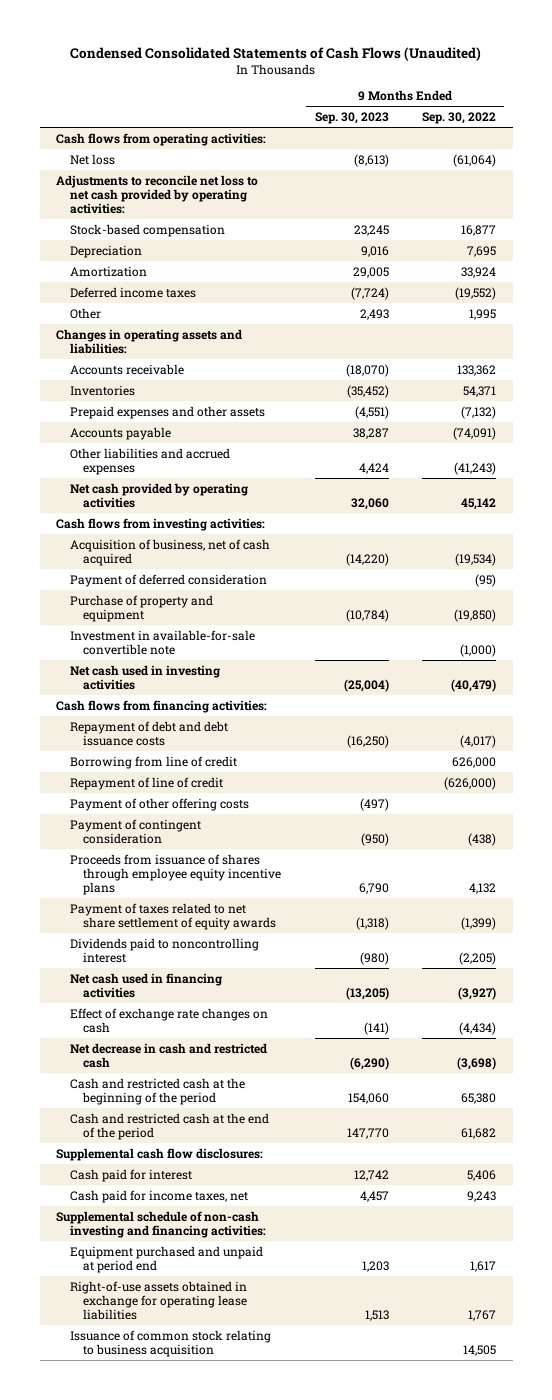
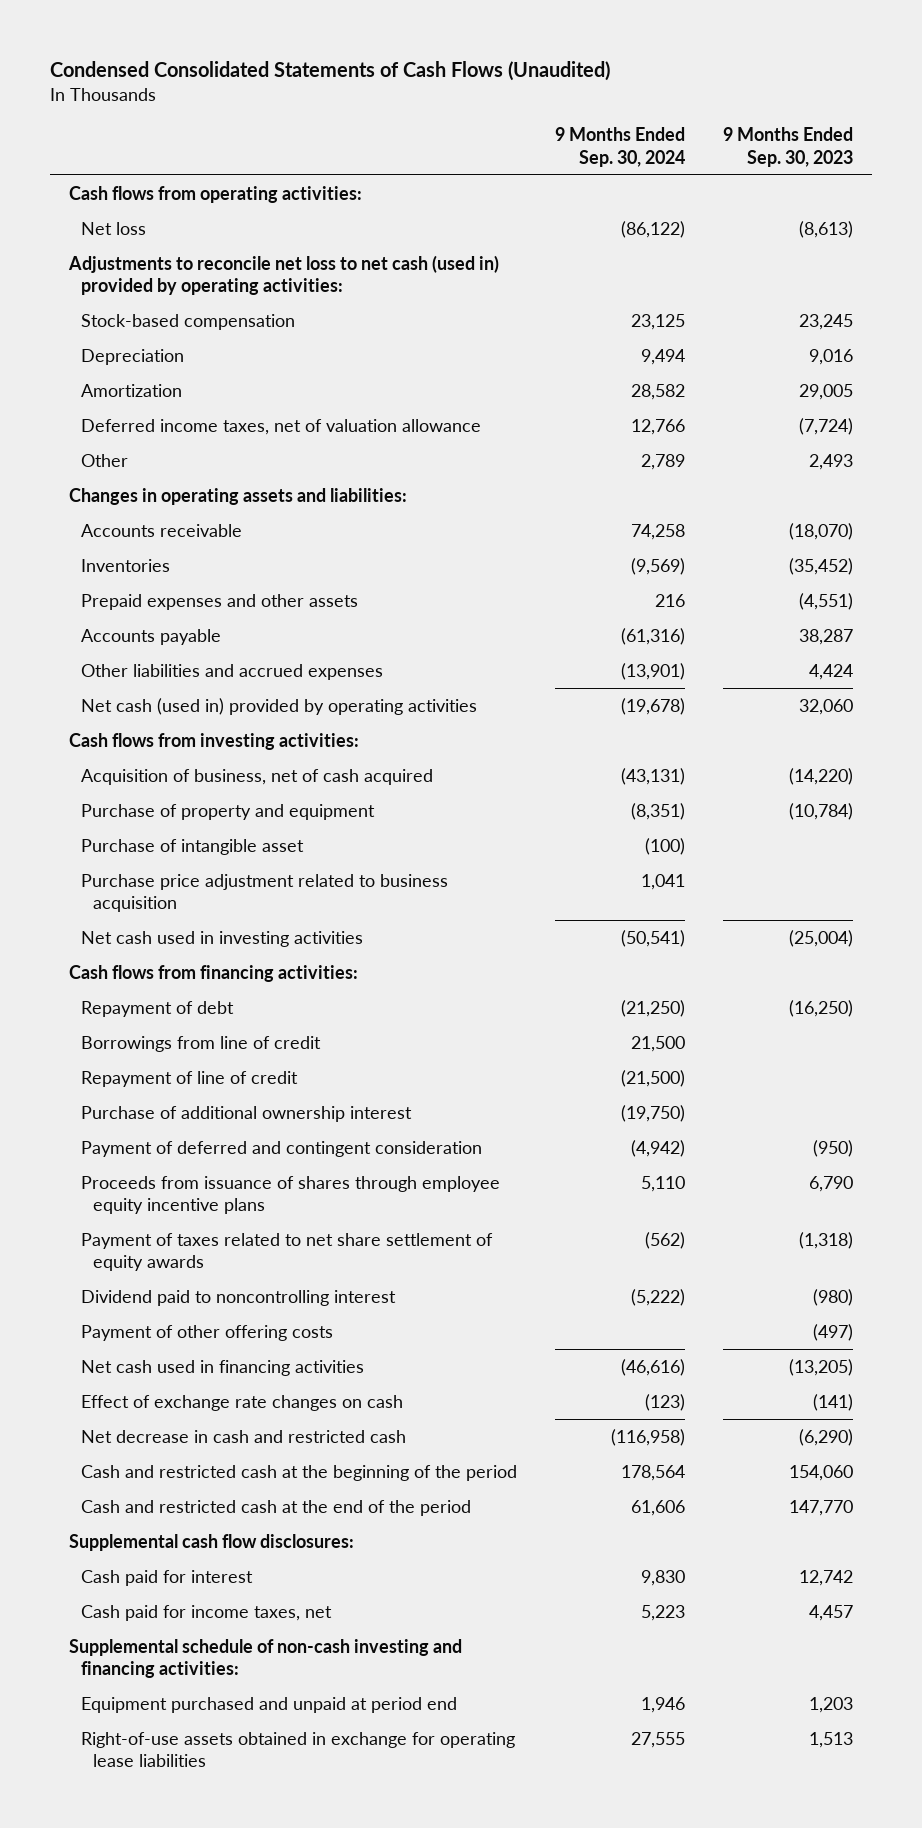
[421,112,496,125] Sep. 30, 2022 -> none
none -> [555,127,686,167] 9 Months Ended Sep. 30, 2024
[56,174,259,215] Adjustments to reconcile net loss to net cash provided by operating activities: -> [68,254,500,295] Adjustments to reconcile net loss to net cash (used in) provided by operating activities:
[69,286,196,298] Deferred income taxes -> [81,418,482,435] Deferred income taxes, net of valuation allowance
[69,482,248,508] Net cash provided by operating activities -> [81,697,478,715] Net cash (used in) provided by operating activities
[69,573,267,587] Payment of deferred consideration -> none
[69,629,255,655] Investment in available-for-sale convertible note -> none
none -> [81,838,305,855] Purchase of intangible asset
none -> [81,873,449,912] Purchase price adjustment related to business acquisition
[69,720,228,746] Repayment of debt and debt issuance costs -> [81,1000,235,1017] Repayment of debt
[69,755,237,769] Borrowing from line of credit -> [81,1035,322,1052] Borrowings from line of credit
none -> [81,1105,413,1122] Purchase of additional ownership interest
[69,818,201,844] Payment of contingent consideration -> [81,1140,483,1157] Payment of deferred and contingent consideration
[69,937,259,963] Dividends paid to noncontrolling interest -> [81,1289,397,1306] Dividend paid to noncontrolling interest
[69,797,249,811] Payment of other offering costs -> [81,1324,334,1341] Payment of other offering costs
[69,1329,271,1357] Issuance of common stock relating to business acquisition -> none

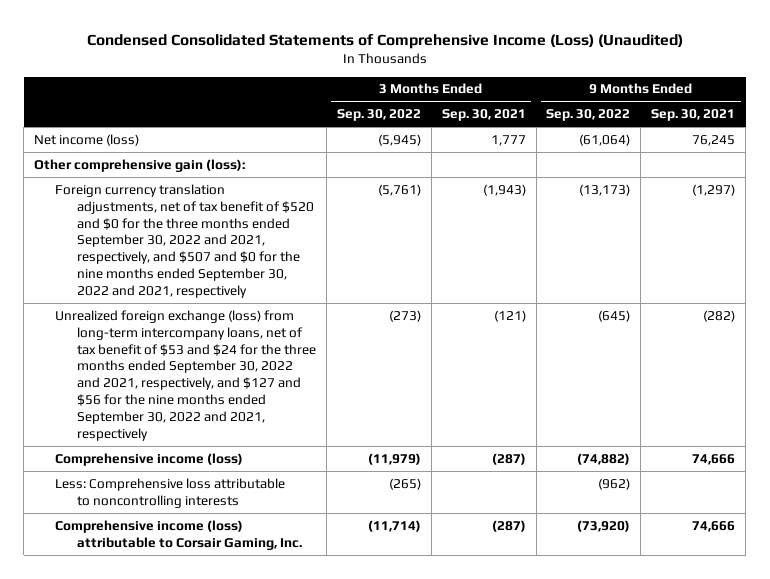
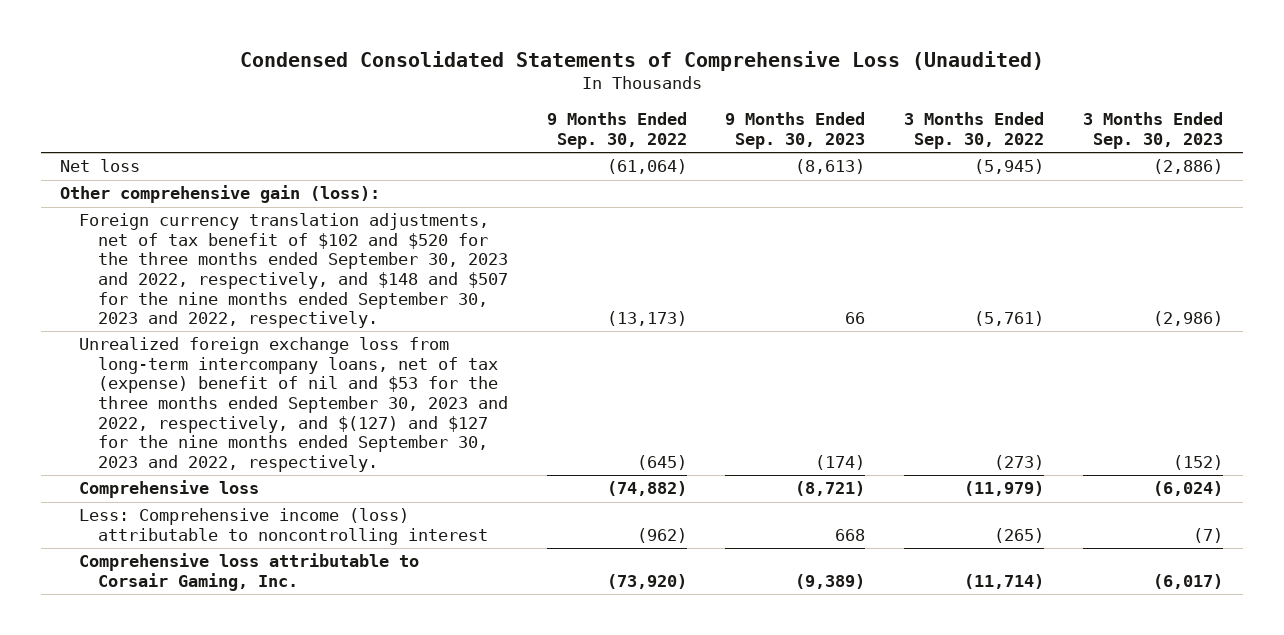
[86,33,683,49] Condensed Consolidated Statements of Comprehensive Income (Loss) (Unaudited) -> [239,50,1044,71] Condensed Consolidated Statements of Comprehensive Loss (Unaudited)
[441,109,526,122] Sep. 30, 2021 -> none
[651,109,736,122] Sep. 30, 2021 -> none
none -> [725,112,866,149] 9 Months Ended Sep. 30, 2023
none -> [1083,112,1224,149] 3 Months Ended Sep. 30, 2023
[34,133,140,146] Net income (loss) -> [60,159,141,173] Net loss
[55,183,314,299] Foreign currency translation adjustments, net of tax benefit of $520 and $0 for the three months ended September 30, 2022 and 2021, respectively, and $507 and $0 for the nine months ended September 30, 2022 and 2021, respectively -> [78,213,508,329] Foreign currency translation adjustments, net of tax benefit of $102 and $520 for the three months ended September 30, 2023 and 2022, respectively, and $148 and $507 for the nine months ended September 30, 2023 and 2022, respectively.
[55,309,316,441] Unrealized foreign exchange (loss) from long-term intercompany loans, net of tax benefit of $53 and $24 for the three months ended September 30, 2022 and 2021, respectively, and $127 and $56 for the nine months ended September 30, 2022 and 2021, respectively -> [78,337,508,472] Unrealized foreign exchange loss from long-term intercompany loans, net of tax (expense) benefit of nil and $53 for the three months ended September 30, 2023 and 2022, respectively, and $(127) and $127 for the nine months ended September 30, 2023 and 2022, respectively.
[55,452,244,466] Comprehensive income (loss) -> [78,480,259,499] Comprehensive loss
[55,477,286,508] Less: Comprehensive loss attributable to noncontrolling interests -> [78,508,488,545] Less: Comprehensive income (loss) attributable to noncontrolling interest
[55,519,302,550] Comprehensive income (loss) attributable to Corsair Gaming, Inc. -> [78,553,419,591] Comprehensive loss attributable to Corsair Gaming, Inc.

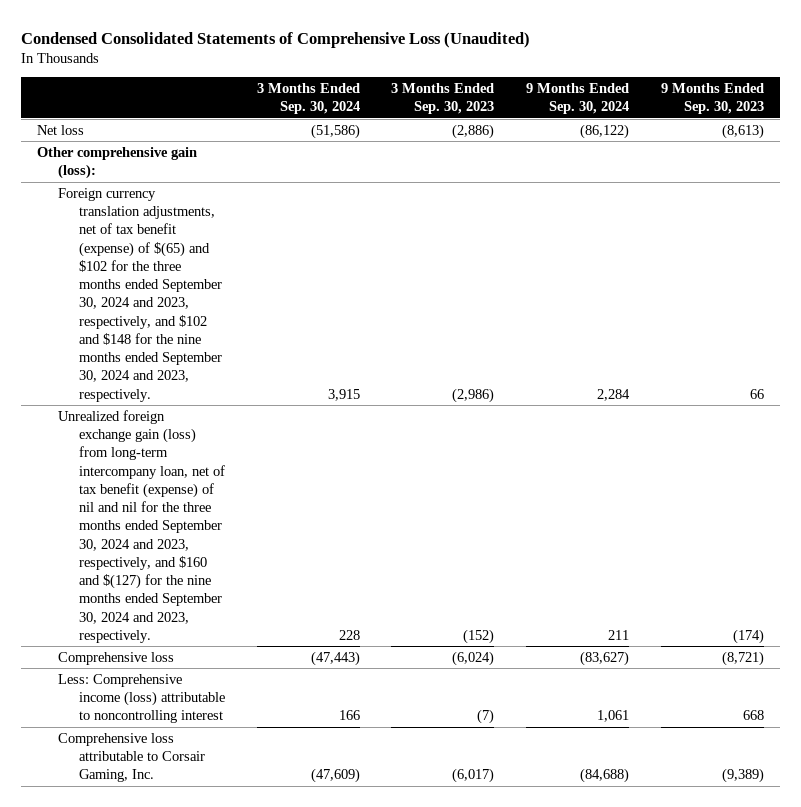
[546,112,687,149] 9 Months Ended Sep. 30, 2022 -> none
[904,112,1045,149] 3 Months Ended Sep. 30, 2022 -> none
none -> [256,83,360,115] 3 Months Ended Sep. 30, 2024
none -> [525,83,629,115] 9 Months Ended Sep. 30, 2024
[78,213,508,329] Foreign currency translation adjustments, net of tax benefit of $102 and $520 for the three months ended September 30, 2023 and 2022, respectively, and $148 and $507 for the nine months ended September 30, 2023 and 2022, respectively. -> [58,187,222,402] Foreign currency translation adjustments, net of tax benefit (expense) of $(65) and $102 for the three months ended September 30, 2024 and 2023, respectively, and $102 and $148 for the nine months ended September 30, 2024 and 2023, respectively.
[78,337,508,472] Unrealized foreign exchange loss from long-term intercompany loans, net of tax (expense) benefit of nil and $53 for the three months ended September 30, 2023 and 2022, respectively, and $(127) and $127 for the nine months ended September 30, 2023 and 2022, respectively. -> [58,409,225,643] Unrealized foreign exchange gain (loss) from long-term intercompany loan, net of tax benefit (expense) of nil and nil for the three months ended September 30, 2024 and 2023, respectively, and $160 and $(127) for the nine months ended September 30, 2024 and 2023, respectively.

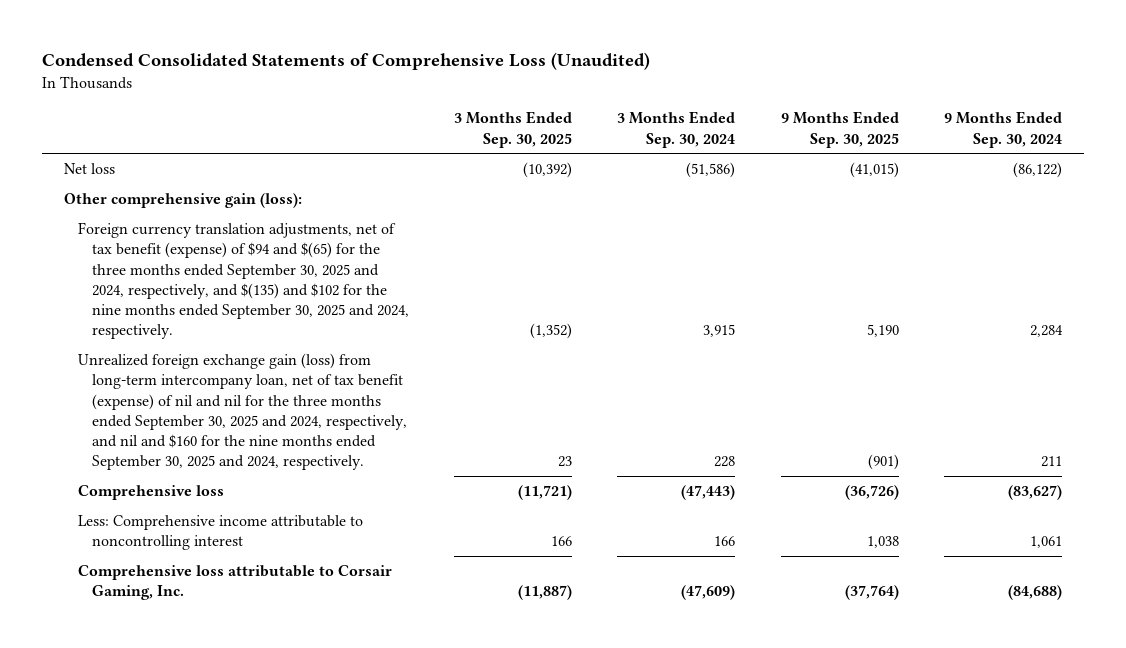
[391,83,495,115] 3 Months Ended Sep. 30, 2023 -> none
[660,83,764,115] 9 Months Ended Sep. 30, 2023 -> none
none -> [454,111,573,148] 3 Months Ended Sep. 30, 2025
none -> [780,111,899,148] 9 Months Ended Sep. 30, 2025
[58,187,222,402] Foreign currency translation adjustments, net of tax benefit (expense) of $(65) and $102 for the three months ended September 30, 2024 and 2023, respectively, and $102 and $148 for the nine months ended September 30, 2024 and 2023, respectively. -> [78,221,410,340] Foreign currency translation adjustments, net of tax benefit (expense) of $94 and $(65) for the three months ended September 30, 2025 and 2024, respectively, and $(135) and $102 for the nine months ended September 30, 2025 and 2024, respectively.
[58,409,225,643] Unrealized foreign exchange gain (loss) from long-term intercompany loan, net of tax benefit (expense) of nil and nil for the three months ended September 30, 2024 and 2023, respectively, and $160 and $(127) for the nine months ended September 30, 2024 and 2023, respectively. -> [78,352,408,471] Unrealized foreign exchange gain (loss) from long-term intercompany loan, net of tax benefit (expense) of nil and nil for the three months ended September 30, 2025 and 2024, respectively, and nil and $160 for the nine months ended September 30, 2025 and 2024, respectively.
[58,673,225,724] Less: Comprehensive income (loss) attributable to noncontrolling interest -> [78,514,364,551] Less: Comprehensive income attributable to noncontrolling interest

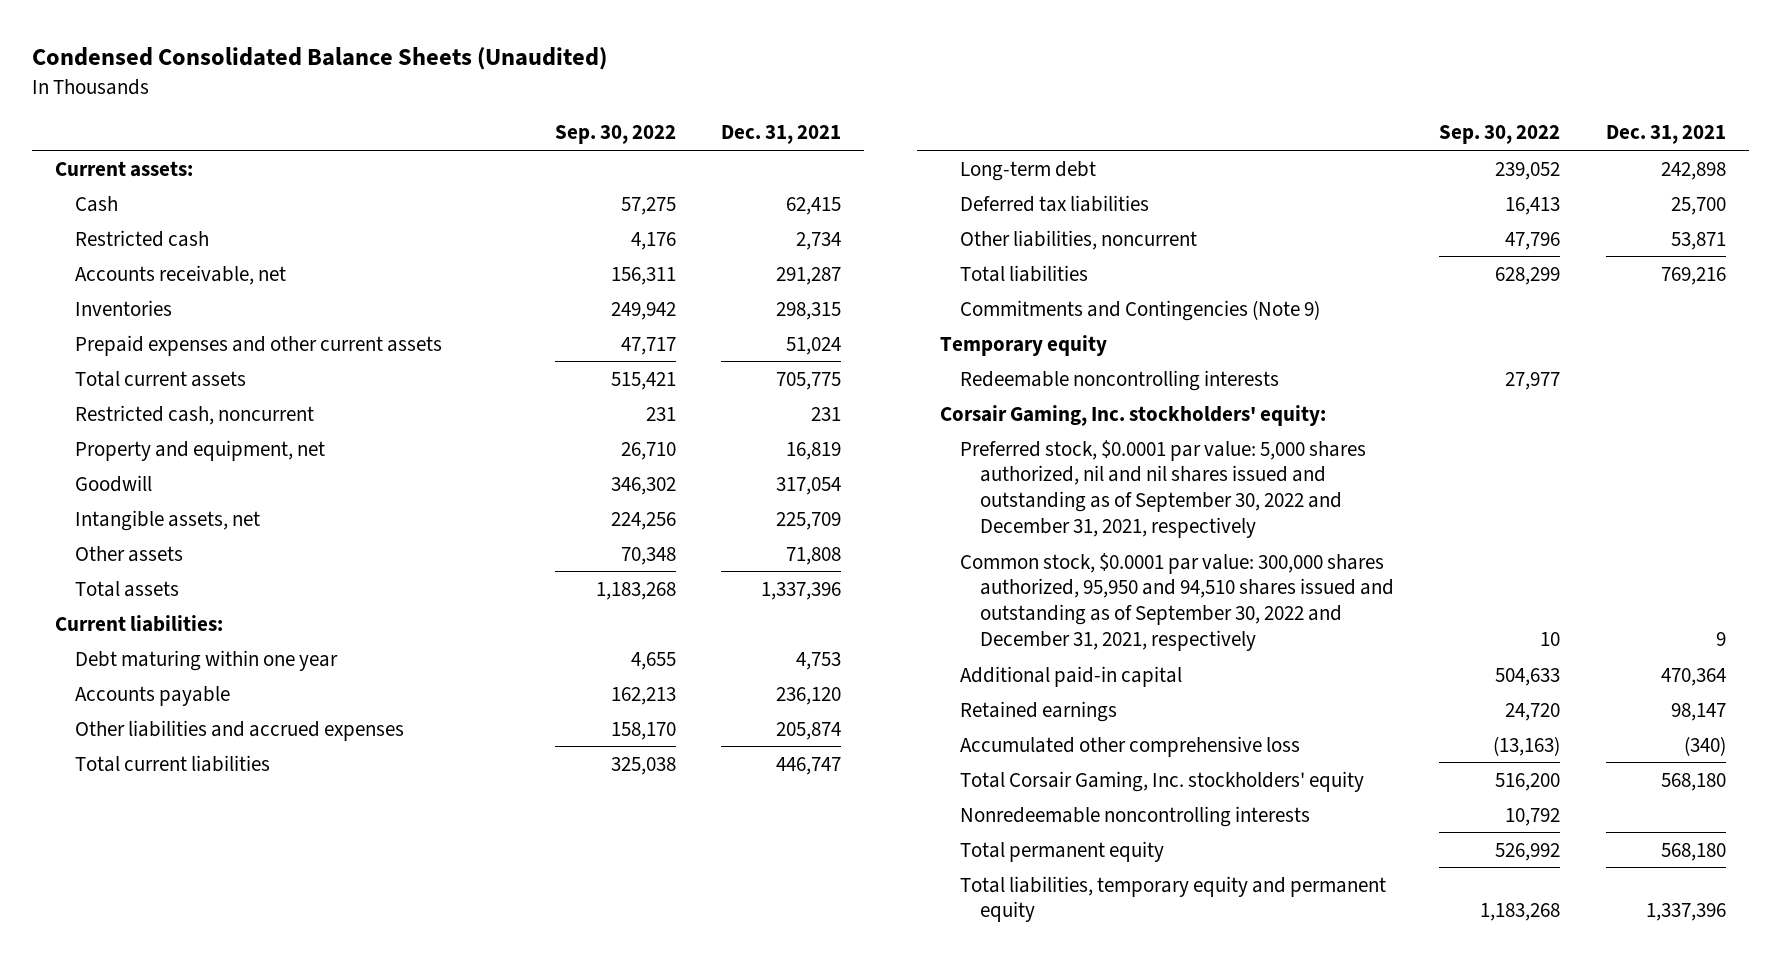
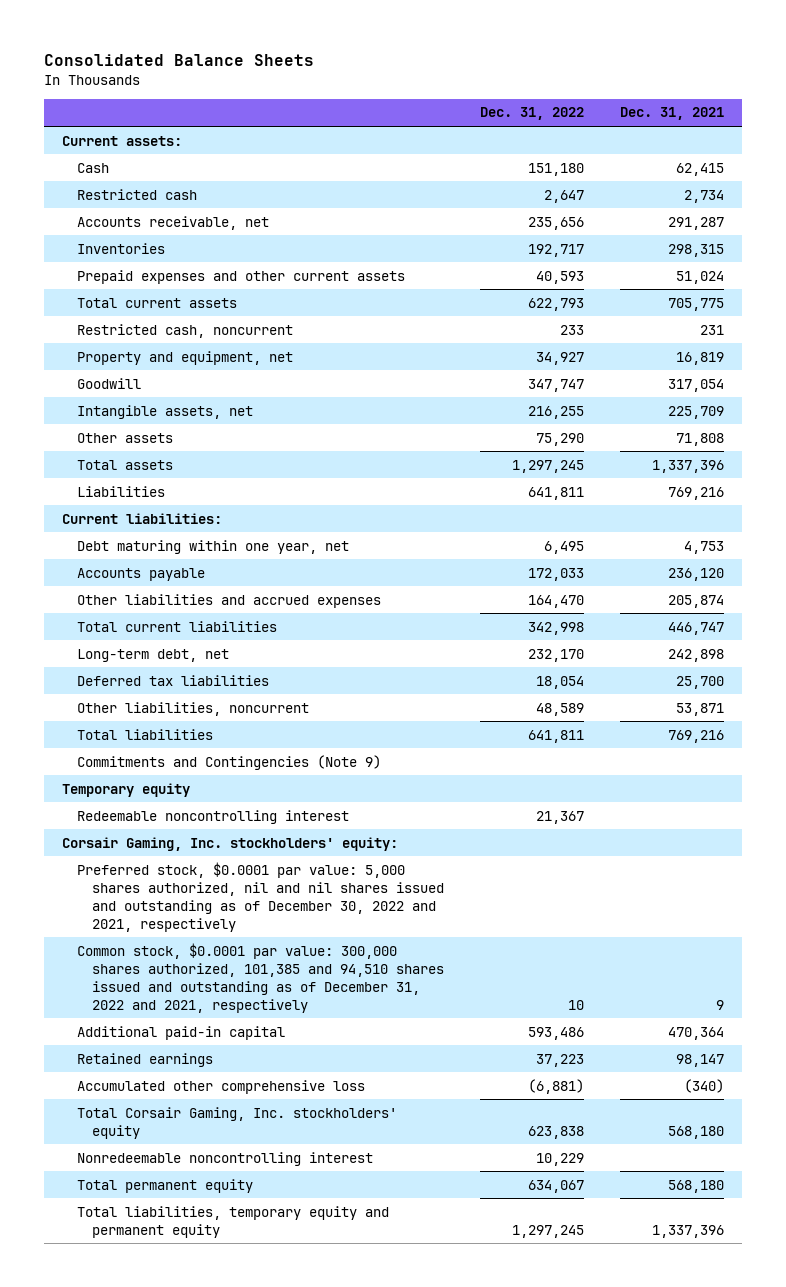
[32,47,608,71] Condensed Consolidated Balance Sheets (Unaudited) -> [43,53,314,66] Consolidated Balance Sheets
[554,125,676,145] Sep. 30, 2022 -> none
none -> [480,107,585,121] Dec. 31, 2022
none -> [77,485,166,497] Liabilities
[75,649,339,671] Debt maturing within one year -> [77,539,350,554] Debt maturing within one year, net
[959,160,1096,181] Long-term debt -> [77,648,230,662] Long-term debt, net
[959,369,1279,391] Redeemable noncontrolling interests -> [77,809,350,824] Redeemable noncontrolling interest
[959,439,1366,539] Preferred stock, $0.0001 par value: 5,000 shares authorized, nil and nil shares issued and outstanding as of September 30, 2022 and December 31, 2021, respectively -> [77,861,445,932] Preferred stock, $0.0001 par value: 5,000 shares authorized, nil and nil shares issued and outstanding as of December 30, 2022 and 2021, respectively
[959,552,1394,652] Common stock, $0.0001 par value: 300,000 shares authorized, 95,950 and 94,510 shares issued and outstanding as of September 30, 2022 and December 31, 2021, respectively -> [77,942,445,1013] Common stock, $0.0001 par value: 300,000 shares authorized, 101,385 and 94,510 shares issued and outstanding as of December 31, 2022 and 2021, respectively
[959,805,1310,827] Nonredeemable noncontrolling interests -> [77,1151,374,1166] Nonredeemable noncontrolling interest

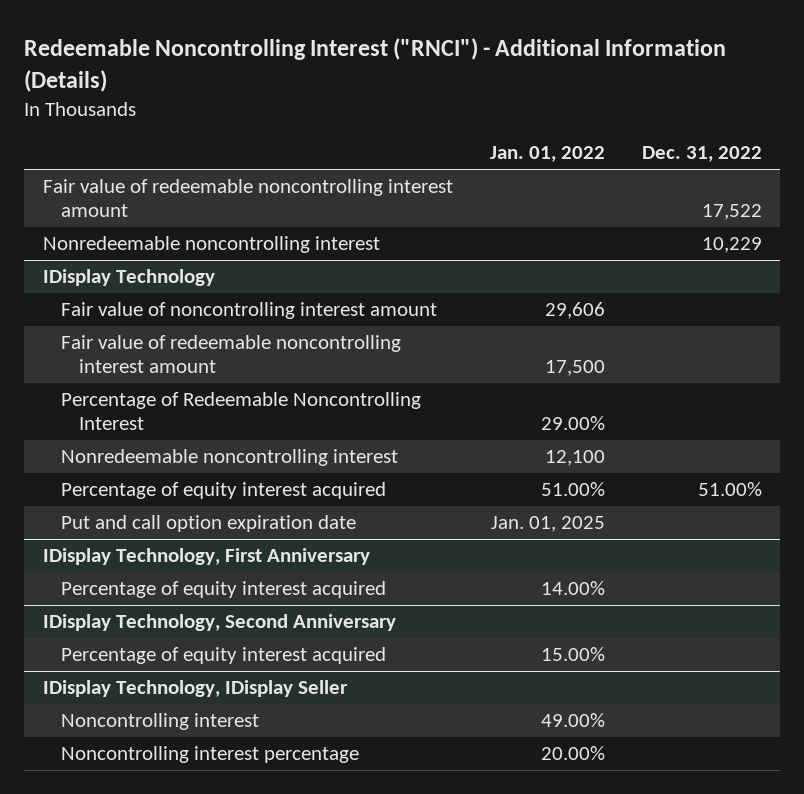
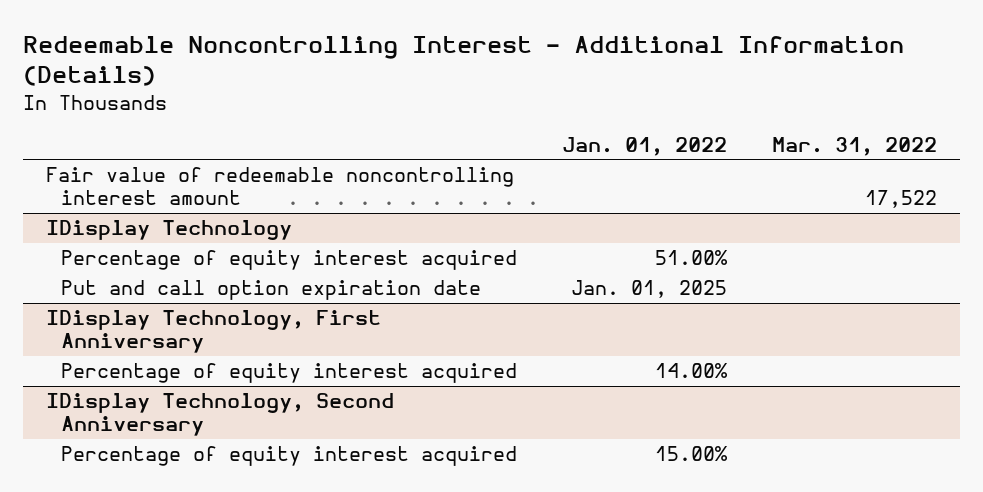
[24,38,727,92] Redeemable Noncontrolling Interest ("RNCI") - Additional Information (Details) -> [23,36,905,87] Redeemable Noncontrolling Interest - Additional Information (Details)
[641,146,762,163] Dec. 31, 2022 -> none
none -> [772,136,938,156] Mar. 31, 2022
[42,236,380,254] Nonredeemable noncontrolling interest -> none
[60,302,437,320] Fair value of noncontrolling interest amount -> none
[60,335,401,374] Fair value of redeemable noncontrolling interest amount -> none
[60,392,421,431] Percentage of Redeemable Noncontrolling Interest -> none
[60,449,398,467] Nonredeemable noncontrolling interest -> none
[42,680,348,698] IDisplay Technology, IDisplay Seller -> none
[60,713,259,731] Noncontrolling interest -> none
[60,746,359,764] Noncontrolling interest percentage -> none

